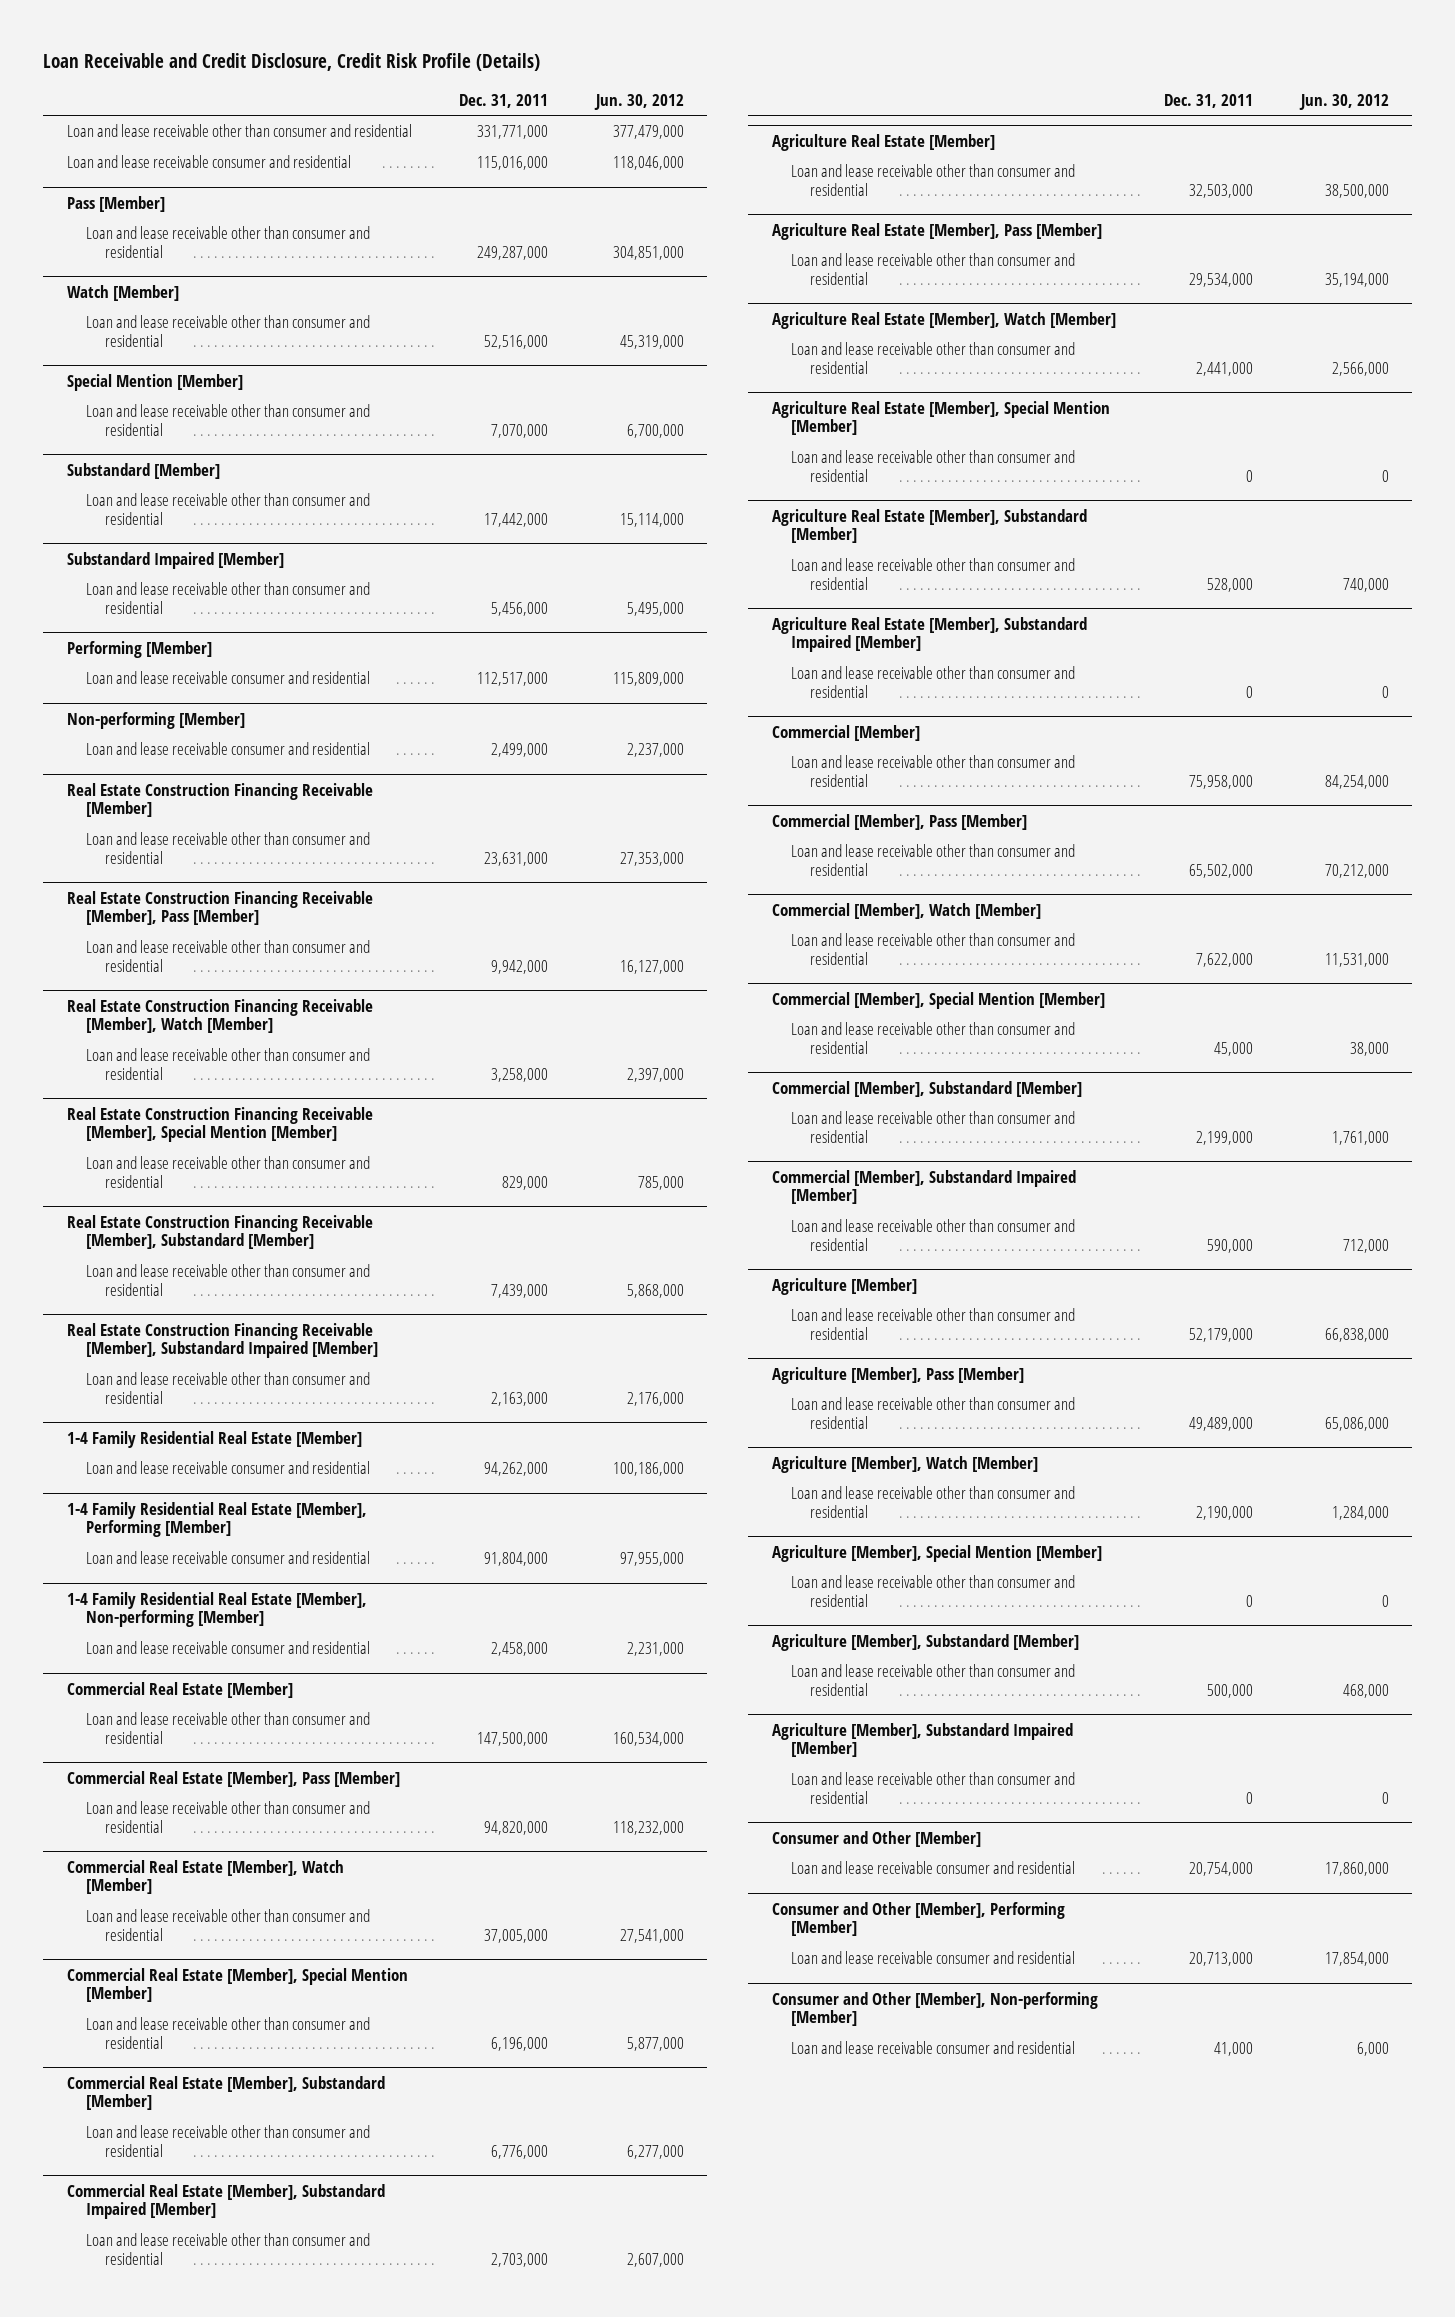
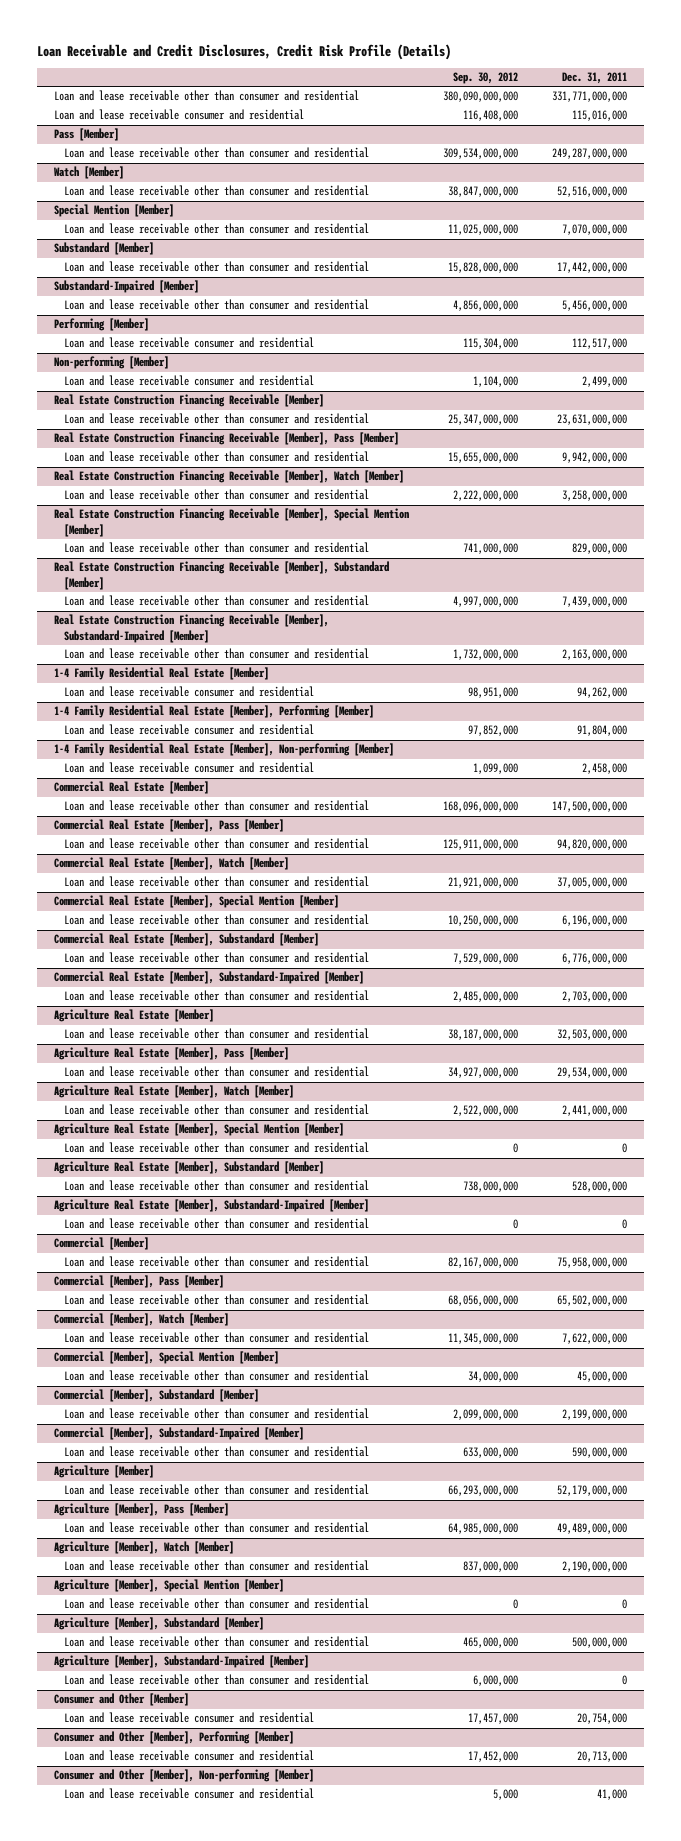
[42,53,540,72] Loan Receivable and Credit Disclosure, Credit Risk Profile (Details) -> [37,43,452,60] Loan Receivable and Credit Disclosures, Credit Risk Profile (Details)
[593,93,684,110] Jun. 30, 2012 -> none
none -> [452,72,518,85] Sep. 30, 2012
[477,125,549,140] 331,771,000 -> [551,91,627,103] 331,771,000,000
[477,245,549,260] 249,287,000 -> [551,148,627,160] 249,287,000,000
[484,334,549,349] 52,516,000 -> [556,186,627,198] 52,516,000,000
[491,423,549,438] 7,070,000 -> [561,224,627,236] 7,070,000,000
[484,512,549,527] 17,442,000 -> [556,262,627,274] 17,442,000,000
[66,551,284,569] Substandard Impaired [Member] -> [53,280,199,294] Substandard-Impaired [Member]
[491,601,549,616] 5,456,000 -> [561,300,627,312] 5,456,000,000
[484,851,549,866] 23,631,000 -> [556,414,627,426] 23,631,000,000
[491,959,549,974] 9,942,000 -> [561,452,627,464] 9,942,000,000
[491,1067,549,1082] 3,258,000 -> [561,490,627,502] 3,258,000,000
[502,1175,549,1190] 829,000 -> [571,543,627,555] 829,000,000
[491,1283,549,1298] 7,439,000 -> [561,596,627,608] 7,439,000,000
[66,1322,378,1359] Real Estate Construction Financing Receivable [Member], Substandard Impaired [Member] -> [53,614,329,644] Real Estate Construction Financing Receivable [Member], Substandard-Impaired [Member]
[491,1391,549,1406] 2,163,000 -> [561,649,627,661] 2,163,000,000
[477,1731,549,1746] 147,500,000 -> [551,801,627,813] 147,500,000,000
[484,1820,549,1835] 94,820,000 -> [556,839,627,851] 94,820,000,000
[484,1928,549,1943] 37,005,000 -> [556,877,627,889] 37,005,000,000
[491,2036,549,2051] 6,196,000 -> [561,915,627,927] 6,196,000,000
[491,2144,549,2159] 6,776,000 -> [561,953,627,965] 6,776,000,000
[66,2183,385,2220] Commercial Real Estate [Member], Substandard Impaired [Member] -> [53,971,364,985] Commercial Real Estate [Member], Substandard-Impaired [Member]
[491,2252,549,2267] 2,703,000 -> [561,991,627,1003] 2,703,000,000
[1189,183,1254,198] 32,503,000 -> [556,1029,627,1041] 32,503,000,000
[1189,272,1254,287] 29,534,000 -> [556,1067,627,1079] 29,534,000,000
[1196,361,1254,376] 2,441,000 -> [561,1105,627,1117] 2,441,000,000
[1207,577,1254,592] 528,000 -> [571,1181,627,1193] 528,000,000
[771,616,1087,653] Agriculture Real Estate [Member], Substandard Impaired [Member] -> [53,1199,369,1213] Agriculture Real Estate [Member], Substandard-Impaired [Member]
[1189,774,1254,789] 75,958,000 -> [556,1257,627,1269] 75,958,000,000
[1189,863,1254,878] 65,502,000 -> [556,1295,627,1307] 65,502,000,000
[1196,952,1254,967] 7,622,000 -> [561,1333,627,1345] 7,622,000,000
[1214,1041,1254,1056] 45,000 -> [576,1371,627,1383] 45,000,000
[1196,1130,1254,1145] 2,199,000 -> [561,1409,627,1421] 2,199,000,000
[771,1169,1076,1205] Commercial [Member], Substandard Impaired [Member] -> [53,1427,304,1441] Commercial [Member], Substandard-Impaired [Member]
[1207,1238,1254,1253] 590,000 -> [571,1447,627,1459] 590,000,000
[1189,1327,1254,1342] 52,179,000 -> [556,1485,627,1497] 52,179,000,000
[1189,1416,1254,1431] 49,489,000 -> [556,1523,627,1535] 49,489,000,000
[1196,1505,1254,1520] 2,190,000 -> [561,1561,627,1573] 2,190,000,000
[1207,1683,1254,1698] 500,000 -> [571,1637,627,1649] 500,000,000
[771,1722,1073,1758] Agriculture [Member], Substandard Impaired [Member] -> [53,1655,309,1669] Agriculture [Member], Substandard-Impaired [Member]

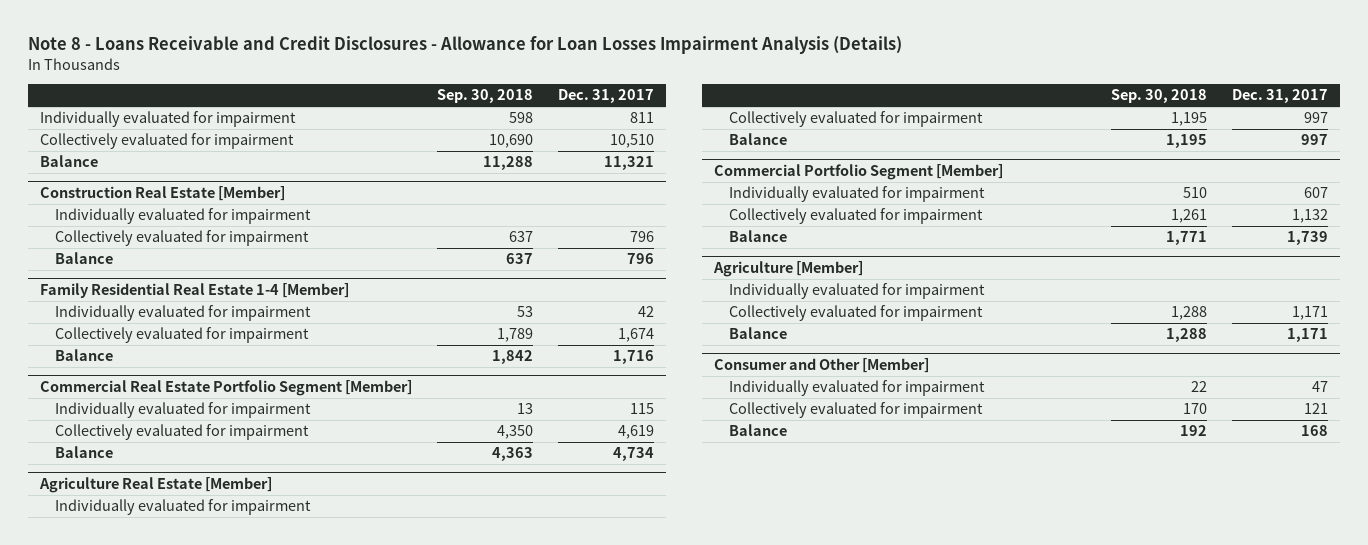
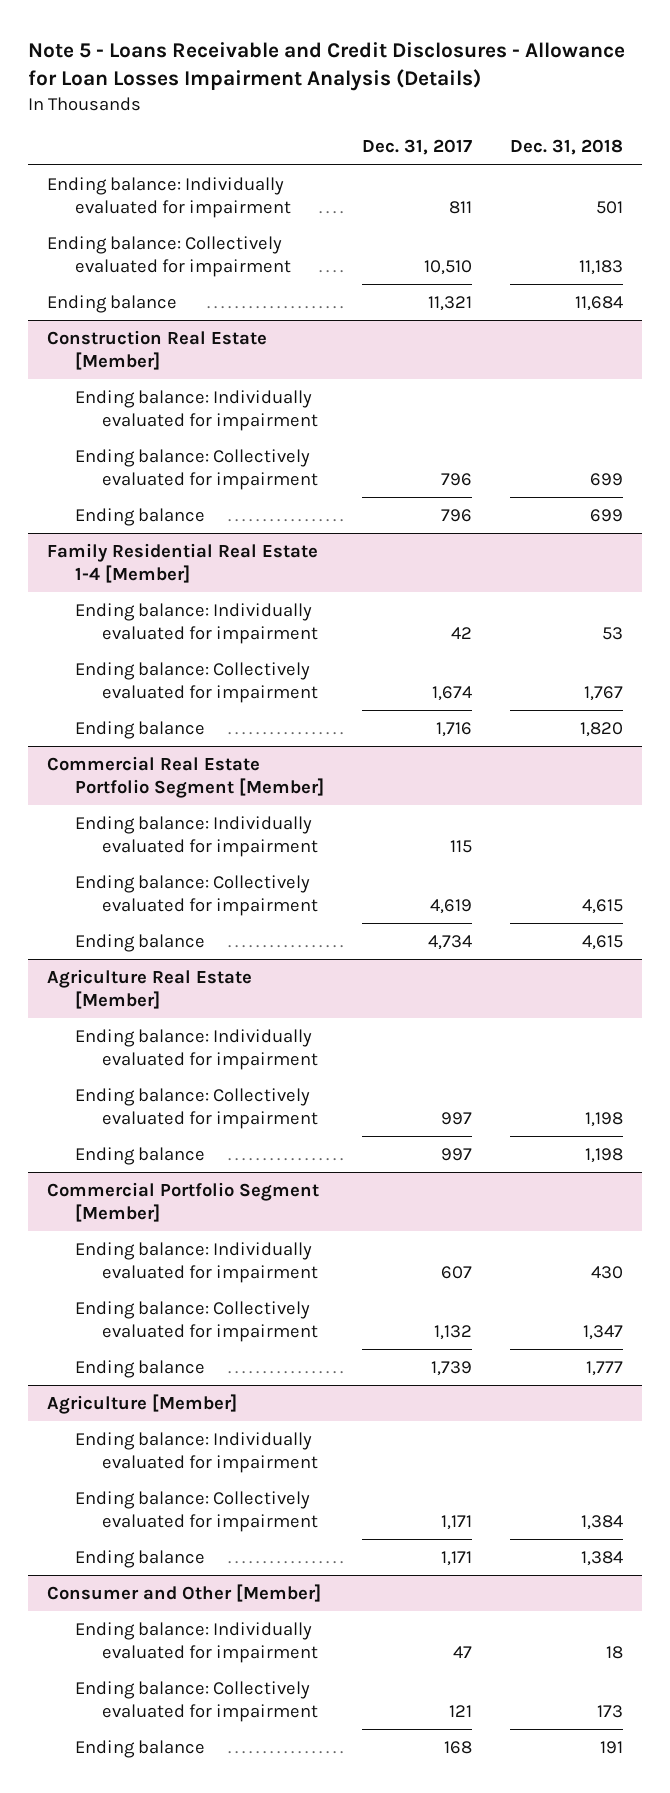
[28,36,903,55] Note 8 - Loans Receivable and Credit Disclosures - Allowance for Loan Losses Impairment Analysis (Details) -> [28,41,626,92] Note 5 - Loans Receivable and Credit Disclosures - Allowance for Loan Losses Impairment Analysis (Details)
[437,89,534,104] Sep. 30, 2018 -> none
none -> [509,139,623,156] Dec. 31, 2018
[40,111,297,128] Individually evaluated for impairment -> [47,176,291,219] Ending balance: Individually evaluated for impairment
[40,133,295,150] Collectively evaluated for impairment -> [47,235,291,278] Ending balance: Collectively evaluated for impairment
[40,155,99,168] Balance -> [47,294,178,313] Ending balance
[55,208,312,225] Individually evaluated for impairment -> [74,389,319,432] Ending balance: Individually evaluated for impairment
[55,230,310,247] Collectively evaluated for impairment -> [74,448,319,491] Ending balance: Collectively evaluated for impairment
[55,252,114,265] Balance -> [74,507,205,526] Ending balance
[55,305,312,322] Individually evaluated for impairment -> [74,602,319,645] Ending balance: Individually evaluated for impairment
[55,327,310,344] Collectively evaluated for impairment -> [74,661,319,704] Ending balance: Collectively evaluated for impairment
[55,349,114,362] Balance -> [74,720,205,739] Ending balance
[55,402,312,419] Individually evaluated for impairment -> [74,815,319,858] Ending balance: Individually evaluated for impairment
[55,424,310,441] Collectively evaluated for impairment -> [74,874,319,917] Ending balance: Collectively evaluated for impairment
[55,446,114,459] Balance -> [74,933,205,952] Ending balance
[55,499,312,516] Individually evaluated for impairment -> [74,1028,319,1071] Ending balance: Individually evaluated for impairment
[729,111,984,128] Collectively evaluated for impairment -> [74,1087,319,1130] Ending balance: Collectively evaluated for impairment
[729,133,788,146] Balance -> [74,1146,205,1165] Ending balance
[729,186,986,203] Individually evaluated for impairment -> [74,1241,319,1284] Ending balance: Individually evaluated for impairment
[729,208,984,225] Collectively evaluated for impairment -> [74,1300,319,1343] Ending balance: Collectively evaluated for impairment
[729,230,788,243] Balance -> [74,1359,205,1378] Ending balance
[729,283,986,300] Individually evaluated for impairment -> [74,1431,319,1474] Ending balance: Individually evaluated for impairment
[729,305,984,322] Collectively evaluated for impairment -> [74,1490,319,1533] Ending balance: Collectively evaluated for impairment
[729,327,788,340] Balance -> [74,1549,205,1568] Ending balance
[729,380,986,397] Individually evaluated for impairment -> [74,1621,319,1664] Ending balance: Individually evaluated for impairment
[729,402,984,419] Collectively evaluated for impairment -> [74,1680,319,1723] Ending balance: Collectively evaluated for impairment
[729,424,788,437] Balance -> [74,1739,205,1758] Ending balance

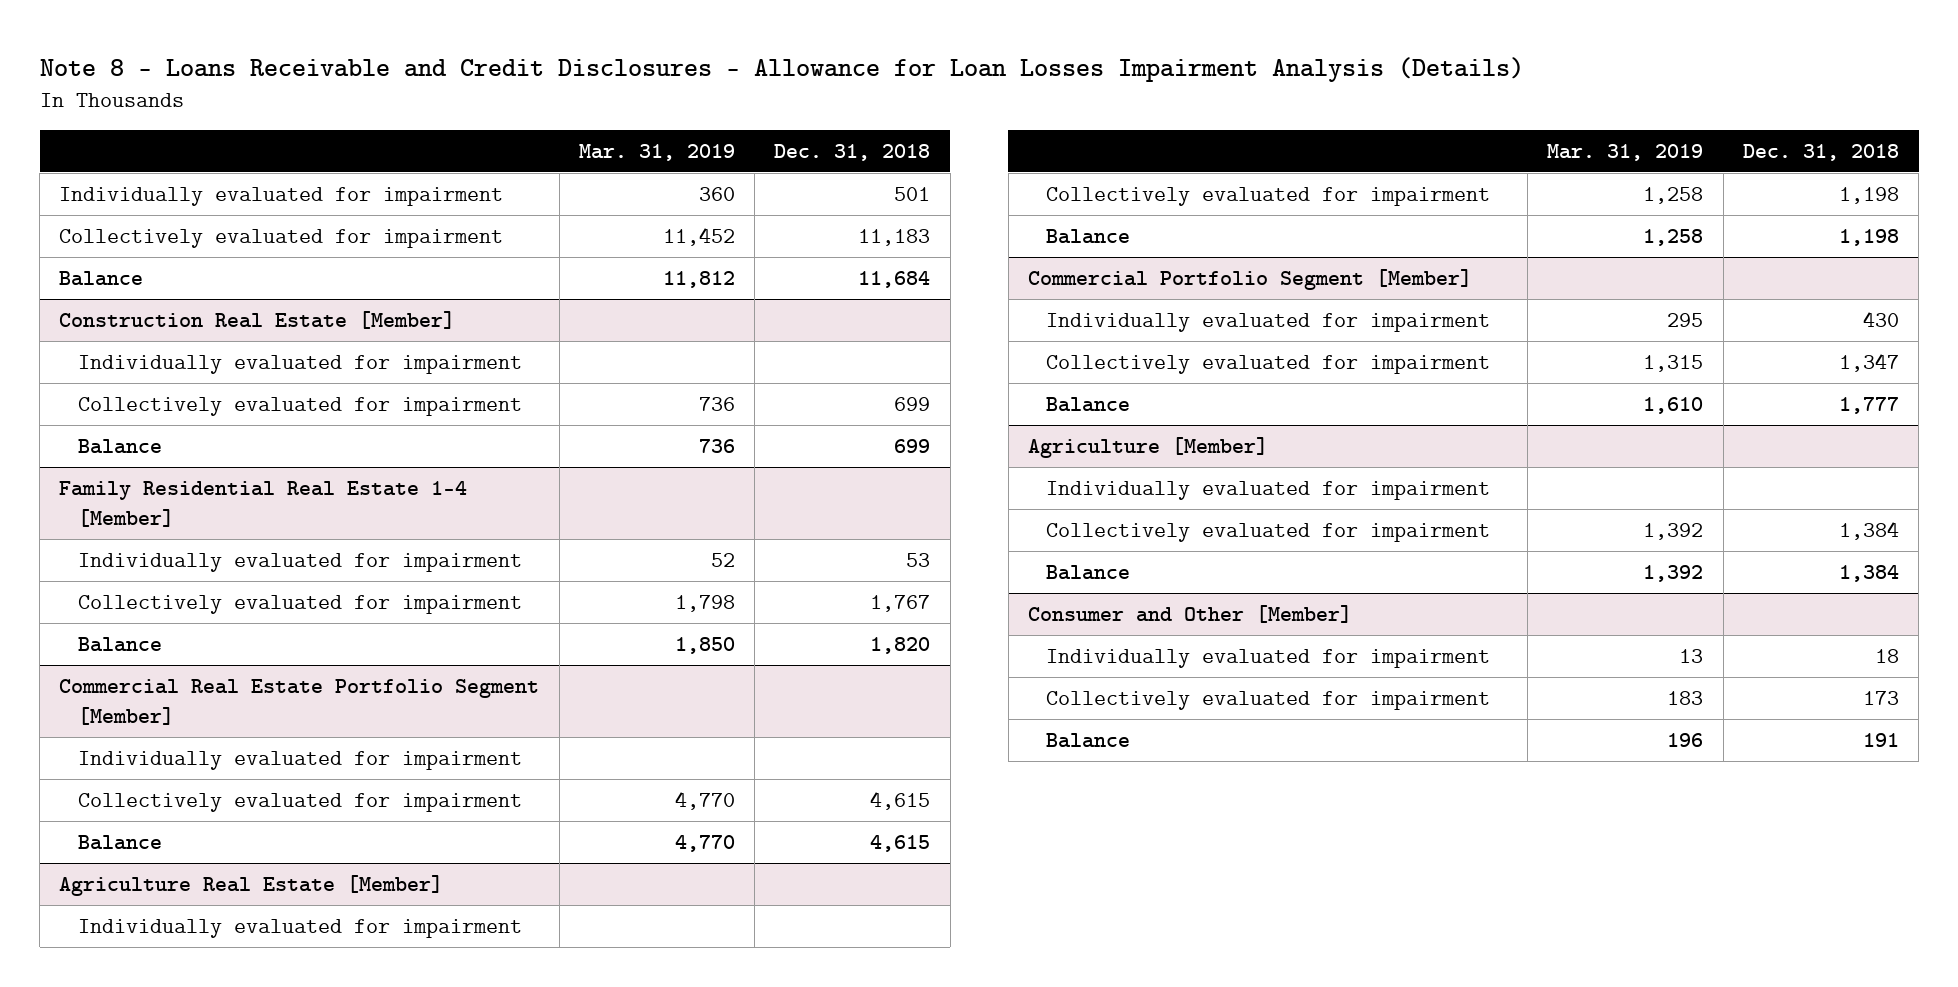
[28,41,626,92] Note 5 - Loans Receivable and Credit Disclosures - Allowance for Loan Losses Impairment Analysis (Details) -> [39,56,1524,82] Note 8 - Loans Receivable and Credit Disclosures - Allowance for Loan Losses Impairment Analysis (Details)
[361,139,472,156] Dec. 31, 2017 -> none
none -> [578,144,735,162] Mar. 31, 2019
[47,176,291,219] Ending balance: Individually evaluated for impairment -> [59,186,504,206] Individually evaluated for impairment
[47,235,291,278] Ending balance: Collectively evaluated for impairment -> [59,228,504,248] Collectively evaluated for impairment
[47,294,178,313] Ending balance -> [59,270,144,286] Balance
[74,389,319,432] Ending balance: Individually evaluated for impairment -> [77,354,522,374] Individually evaluated for impairment
[74,448,319,491] Ending balance: Collectively evaluated for impairment -> [77,396,522,416] Collectively evaluated for impairment
[74,507,205,526] Ending balance -> [77,438,162,454] Balance
[74,602,319,645] Ending balance: Individually evaluated for impairment -> [77,552,522,572] Individually evaluated for impairment
[74,661,319,704] Ending balance: Collectively evaluated for impairment -> [77,594,522,614] Collectively evaluated for impairment
[74,720,205,739] Ending balance -> [77,636,162,652] Balance
[74,815,319,858] Ending balance: Individually evaluated for impairment -> [77,750,522,770] Individually evaluated for impairment
[74,874,319,917] Ending balance: Collectively evaluated for impairment -> [77,792,522,812] Collectively evaluated for impairment
[74,933,205,952] Ending balance -> [77,834,162,850] Balance
[74,1028,319,1071] Ending balance: Individually evaluated for impairment -> [77,918,522,938] Individually evaluated for impairment
[74,1087,319,1130] Ending balance: Collectively evaluated for impairment -> [1046,186,1491,206] Collectively evaluated for impairment
[74,1146,205,1165] Ending balance -> [1046,228,1131,244] Balance
[74,1241,319,1284] Ending balance: Individually evaluated for impairment -> [1046,312,1491,332] Individually evaluated for impairment
[74,1300,319,1343] Ending balance: Collectively evaluated for impairment -> [1046,354,1491,374] Collectively evaluated for impairment
[74,1359,205,1378] Ending balance -> [1046,396,1131,412] Balance
[74,1431,319,1474] Ending balance: Individually evaluated for impairment -> [1046,480,1491,500] Individually evaluated for impairment
[74,1490,319,1533] Ending balance: Collectively evaluated for impairment -> [1046,522,1491,542] Collectively evaluated for impairment
[74,1549,205,1568] Ending balance -> [1046,564,1131,580] Balance
[74,1621,319,1664] Ending balance: Individually evaluated for impairment -> [1046,648,1491,668] Individually evaluated for impairment
[74,1680,319,1723] Ending balance: Collectively evaluated for impairment -> [1046,690,1491,710] Collectively evaluated for impairment
[74,1739,205,1758] Ending balance -> [1046,732,1131,748] Balance

